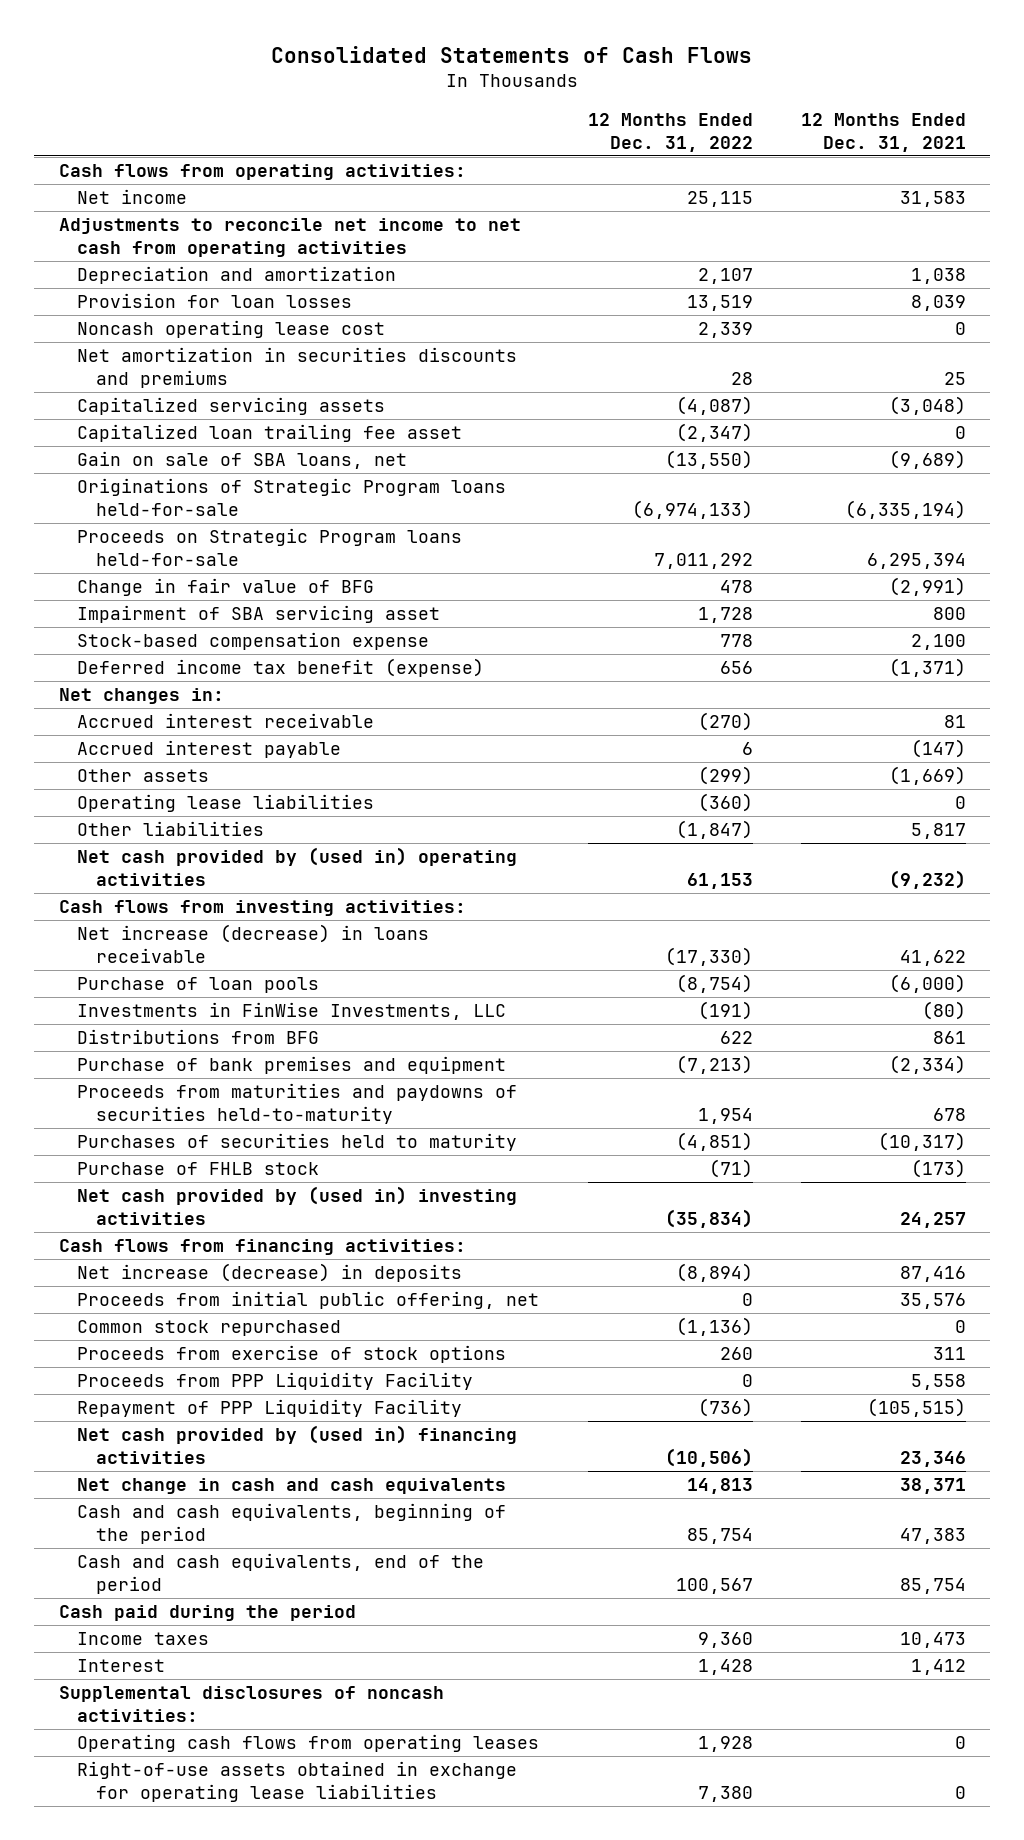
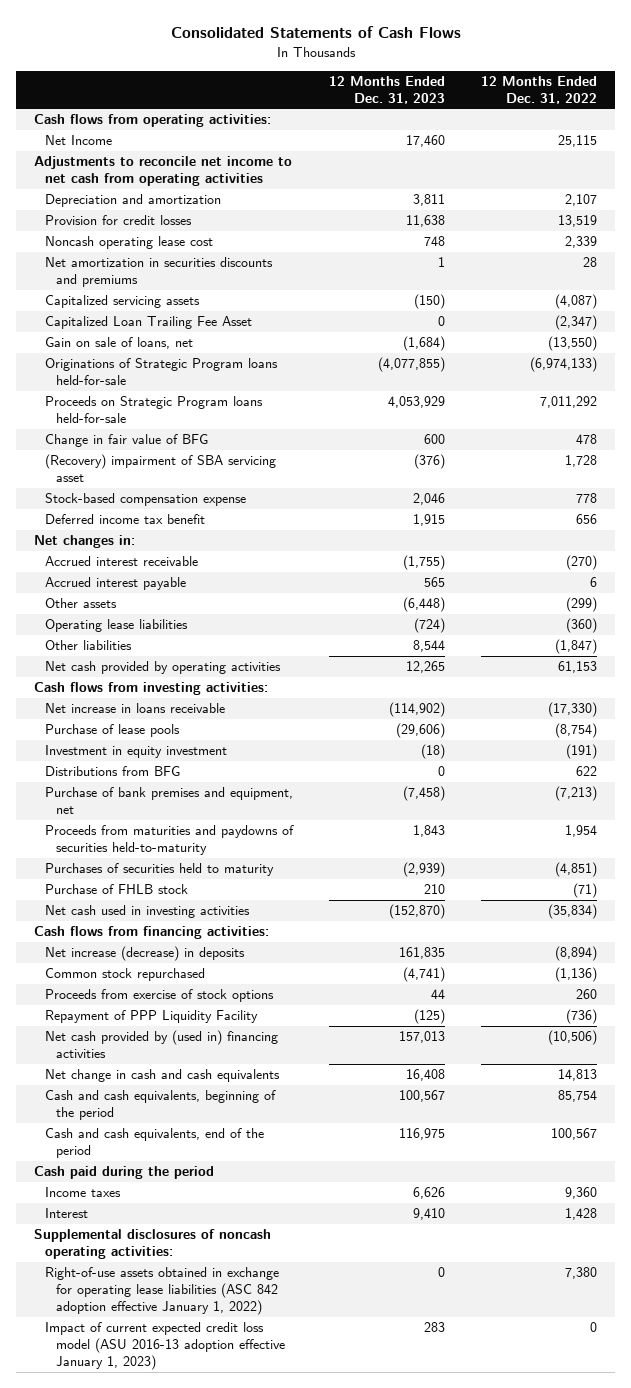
[800,112,966,152] 12 Months Ended Dec. 31, 2021 -> none
none -> [329,75,446,104] 12 Months Ended Dec. 31, 2023
[77,189,188,205] Net income -> [45,135,113,146] Net Income
[77,293,353,309] Provision for loan losses -> [45,215,193,226] Provision for credit losses
[77,424,463,443] Capitalized loan trailing fee asset -> [45,316,253,330] Capitalized Loan Trailing Fee Asset
[77,451,408,470] Gain on sale of SBA loans, net -> [45,337,194,350] Gain on sale of loans, net
[77,605,441,624] Impairment of SBA servicing asset -> [45,454,277,483] (Recovery) impairment of SBA servicing asset
[77,658,485,678] Deferred income tax benefit (expense) -> [45,514,206,525] Deferred income tax benefit
[77,847,518,887] Net cash provided by (used in) operating activities -> [45,661,282,675] Net cash provided by operating activities
[77,924,430,964] Net increase (decrease) in loans receivable -> [45,703,226,714] Net increase in loans receivable
[77,977,320,994] Purchase of loan pools -> [45,724,181,738] Purchase of lease pools
[77,1002,507,1021] Investments in FinWise Investments, LLC -> [45,745,228,759] Investment in equity investment
[77,1056,507,1075] Purchase of bank premises and equipment -> [45,787,294,815] Purchase of bank premises and equipment, net
[77,1186,518,1226] Net cash provided by (used in) investing activities -> [45,905,251,919] Net cash used in investing activities
[77,1291,540,1310] Proceeds from initial public offering, net -> none
[77,1372,474,1391] Proceeds from PPP Liquidity Facility -> none
[77,1734,540,1753] Operating cash flows from operating leases -> none
[58,1686,444,1723] Supplemental disclosures of noncash activities: -> [34,1229,272,1260] Supplemental disclosures of noncash operating activities:
[77,1761,518,1803] Right-of-use assets obtained in exchange for operating lease liabilities -> [45,1267,280,1316] Right-of-use assets obtained in exchange for operating lease liabilities (ASC 842 adoption effective January 1, 2022)
none -> [45,1322,286,1371] Impact of current expected credit loss model (ASU 2016-13 adoption effective January 1, 2023)

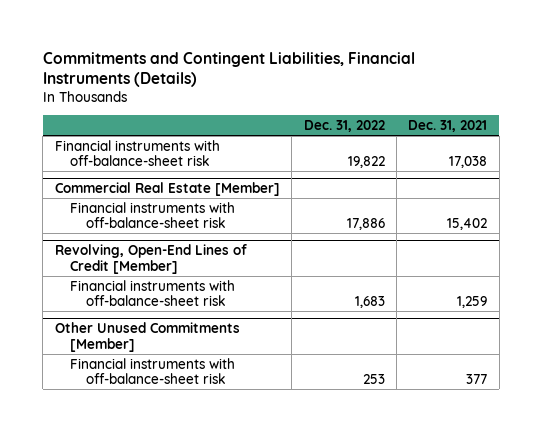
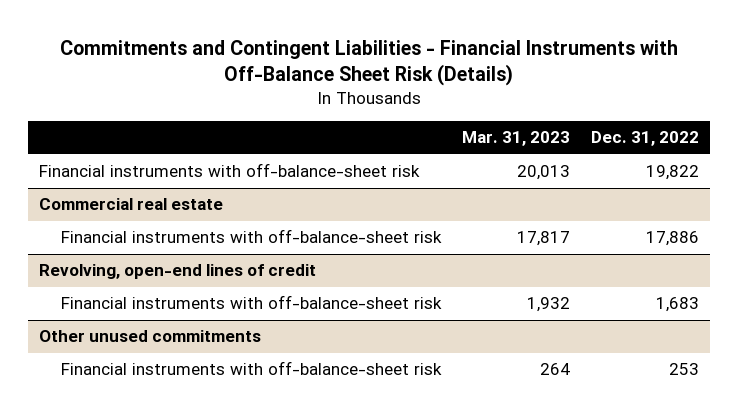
[42,51,415,88] Commitments and Contingent Liabilities, Financial Instruments (Details) -> [59,39,678,86] Commitments and Contingent Liabilities - Financial Instruments with Off-Balance Sheet Risk (Details)
[408,120,488,133] Dec. 31, 2021 -> none
none -> [461,131,570,147] Mar. 31, 2023
[54,182,280,197] Commercial Real Estate [Member] -> [38,198,223,211] Commercial real estate
[54,244,247,274] Revolving, Open-End Lines of Credit [Member] -> [38,264,316,280] Revolving, open-end lines of credit
[54,322,240,352] Other Unused Commitments [Member] -> [38,330,261,343] Other unused commitments

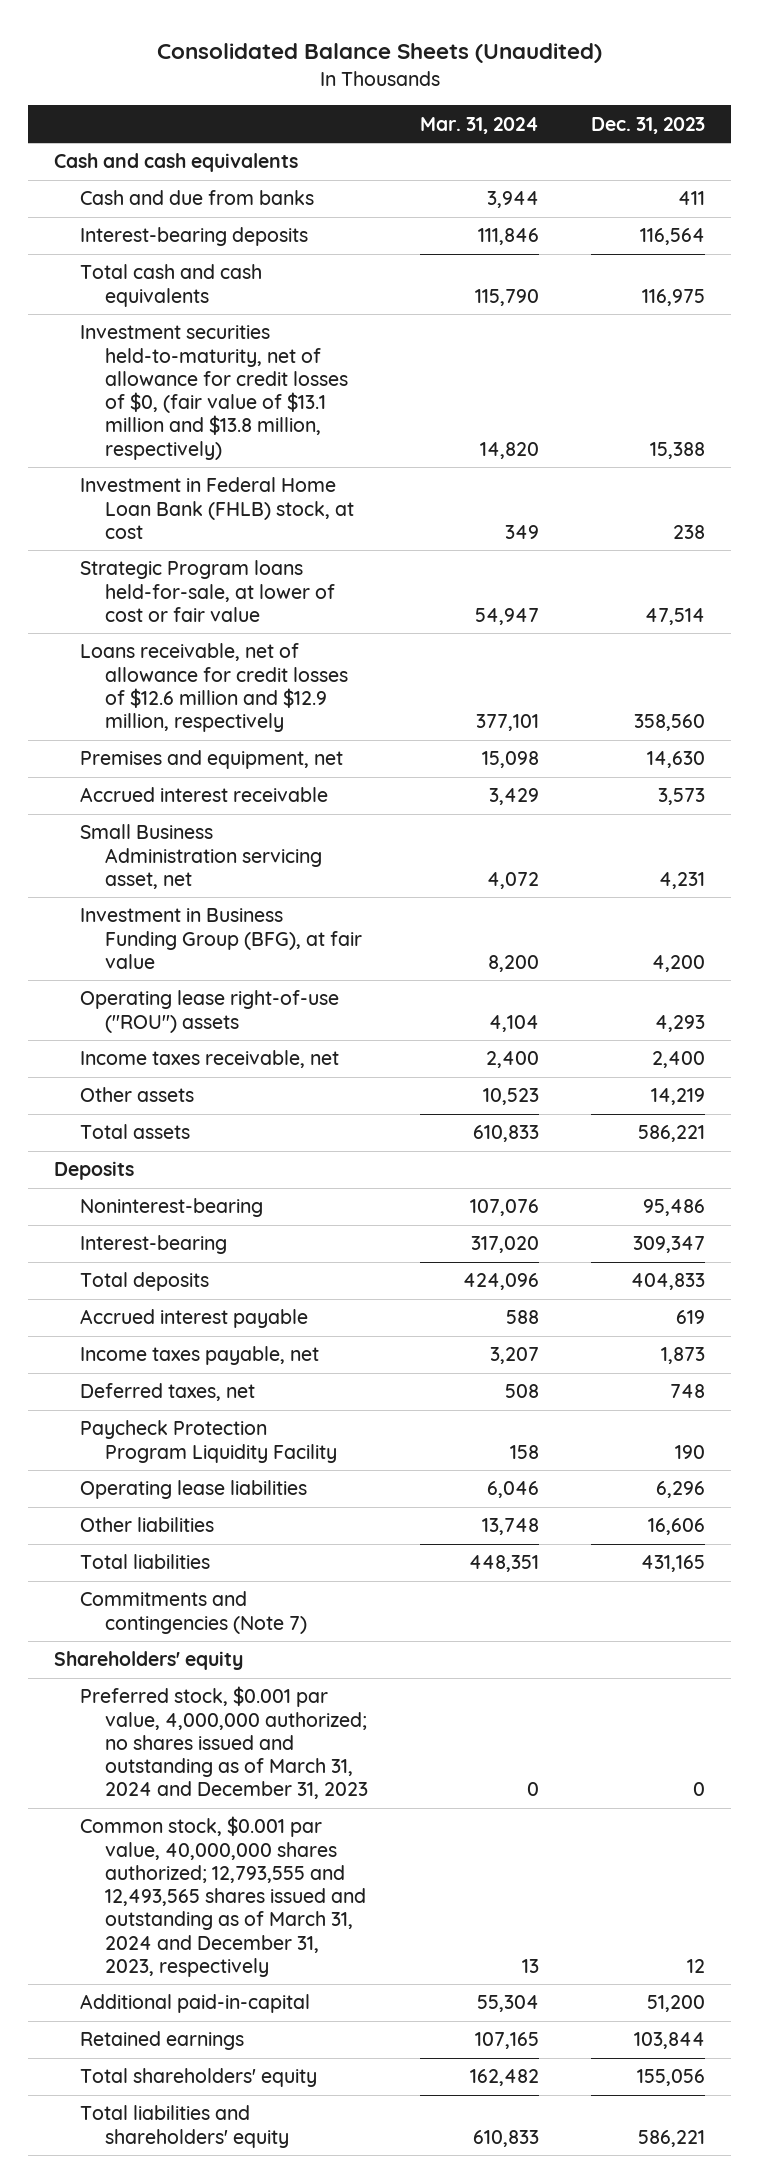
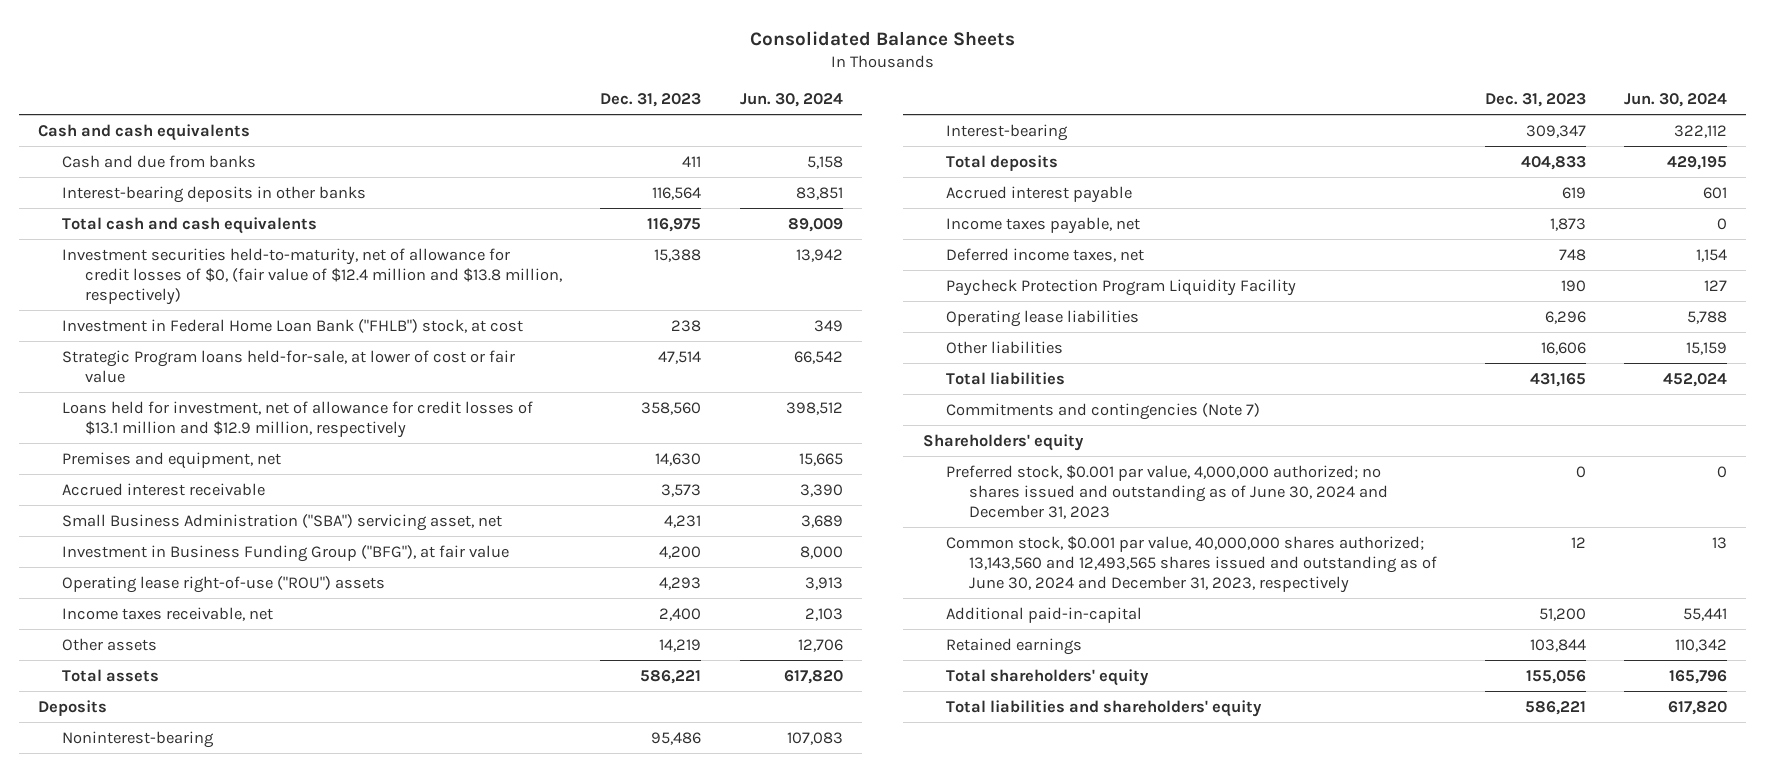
[156,43,602,64] Consolidated Balance Sheets (Unaudited) -> [749,30,1015,46] Consolidated Balance Sheets
[419,116,539,134] Mar. 31, 2024 -> none
none -> [739,93,843,108] Jun. 30, 2024
[79,227,308,247] Interest-bearing deposits -> [61,185,366,203] Interest-bearing deposits in other banks
[79,325,348,460] Investment securities held-to-maturity, net of allowance for credit losses of $0, (fair value of $13.1 million and $13.8 million, respectively) -> [61,247,563,305] Investment securities held-to-maturity, net of allowance for credit losses of $0, (fair value of $12.4 million and $13.8 million, respectively)
[79,477,354,539] Investment in Federal Home Loan Bank (FHLB) stock, at cost -> [61,318,523,333] Investment in Federal Home Loan Bank ("FHLB") stock, at cost
[79,643,348,733] Loans receivable, net of allowance for credit losses of $12.6 million and $12.9 million, respectively -> [61,400,533,438] Loans held for investment, net of allowance for credit losses of $13.1 million and $12.9 million, respectively
[79,824,322,889] Small Business Administration servicing asset, net -> [61,513,502,531] Small Business Administration ("SBA") servicing asset, net
[79,908,362,969] Investment in Business Funding Group (BFG), at fair value -> [61,544,509,562] Investment in Business Funding Group ("BFG"), at fair value
[79,1383,255,1402] Deferred taxes, net -> [945,247,1144,262] Deferred income taxes, net
[79,1686,368,1800] Preferred stock, $0.001 par value, 4,000,000 authorized; no shares issued and outstanding as of March 31, 2024 and December 31, 2023 -> [945,464,1389,519] Preferred stock, $0.001 par value, 4,000,000 authorized; no shares issued and outstanding as of June 30, 2024 and December 31, 2023
[79,1816,366,1977] Common stock, $0.001 par value, 40,000,000 shares authorized; 12,793,555 and 12,493,565 shares issued and outstanding as of March 31, 2024 and December 31, 2023, respectively -> [945,535,1438,593] Common stock, $0.001 par value, 40,000,000 shares authorized; 13,143,560 and 12,493,565 shares issued and outstanding as of June 30, 2024 and December 31, 2023, respectively

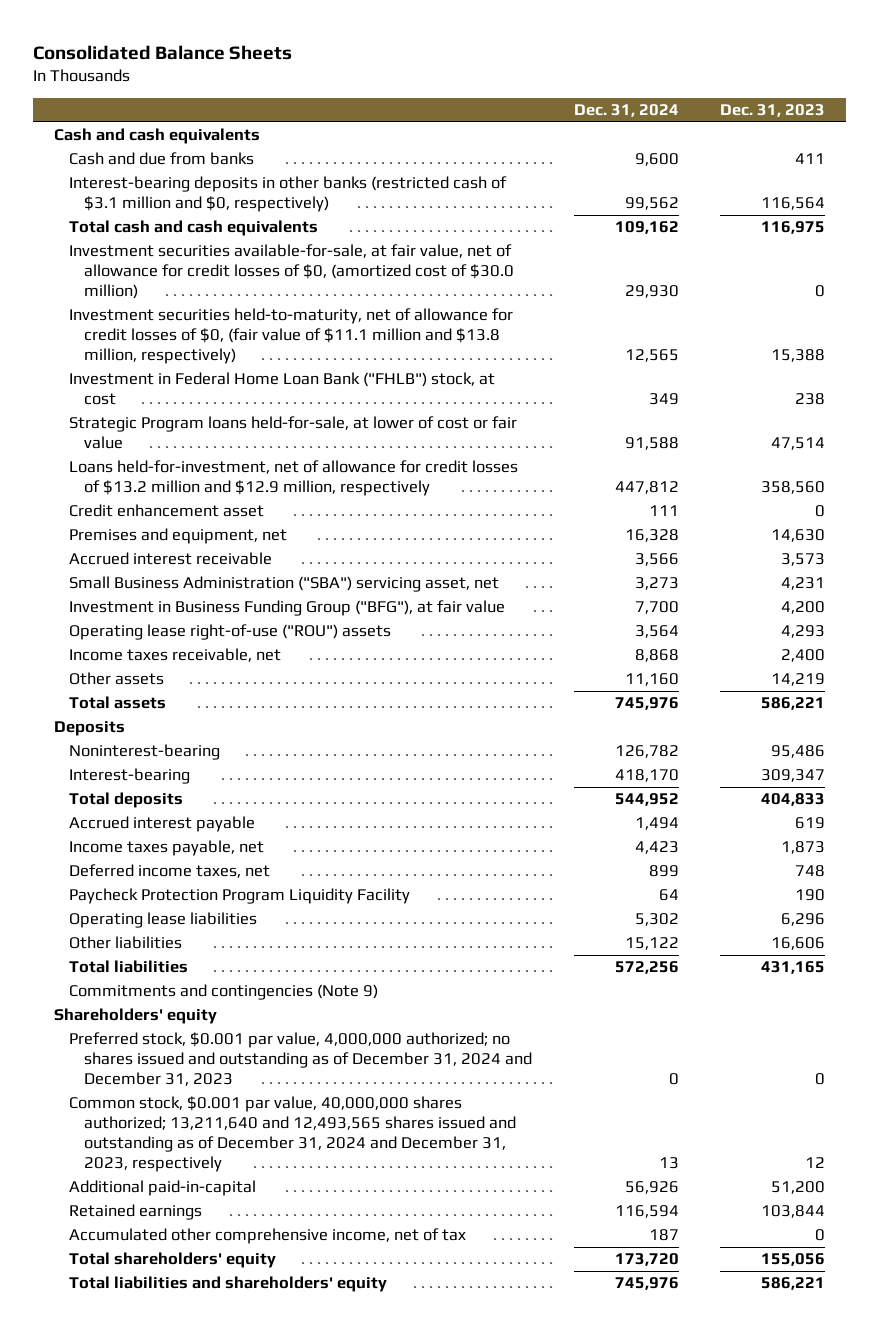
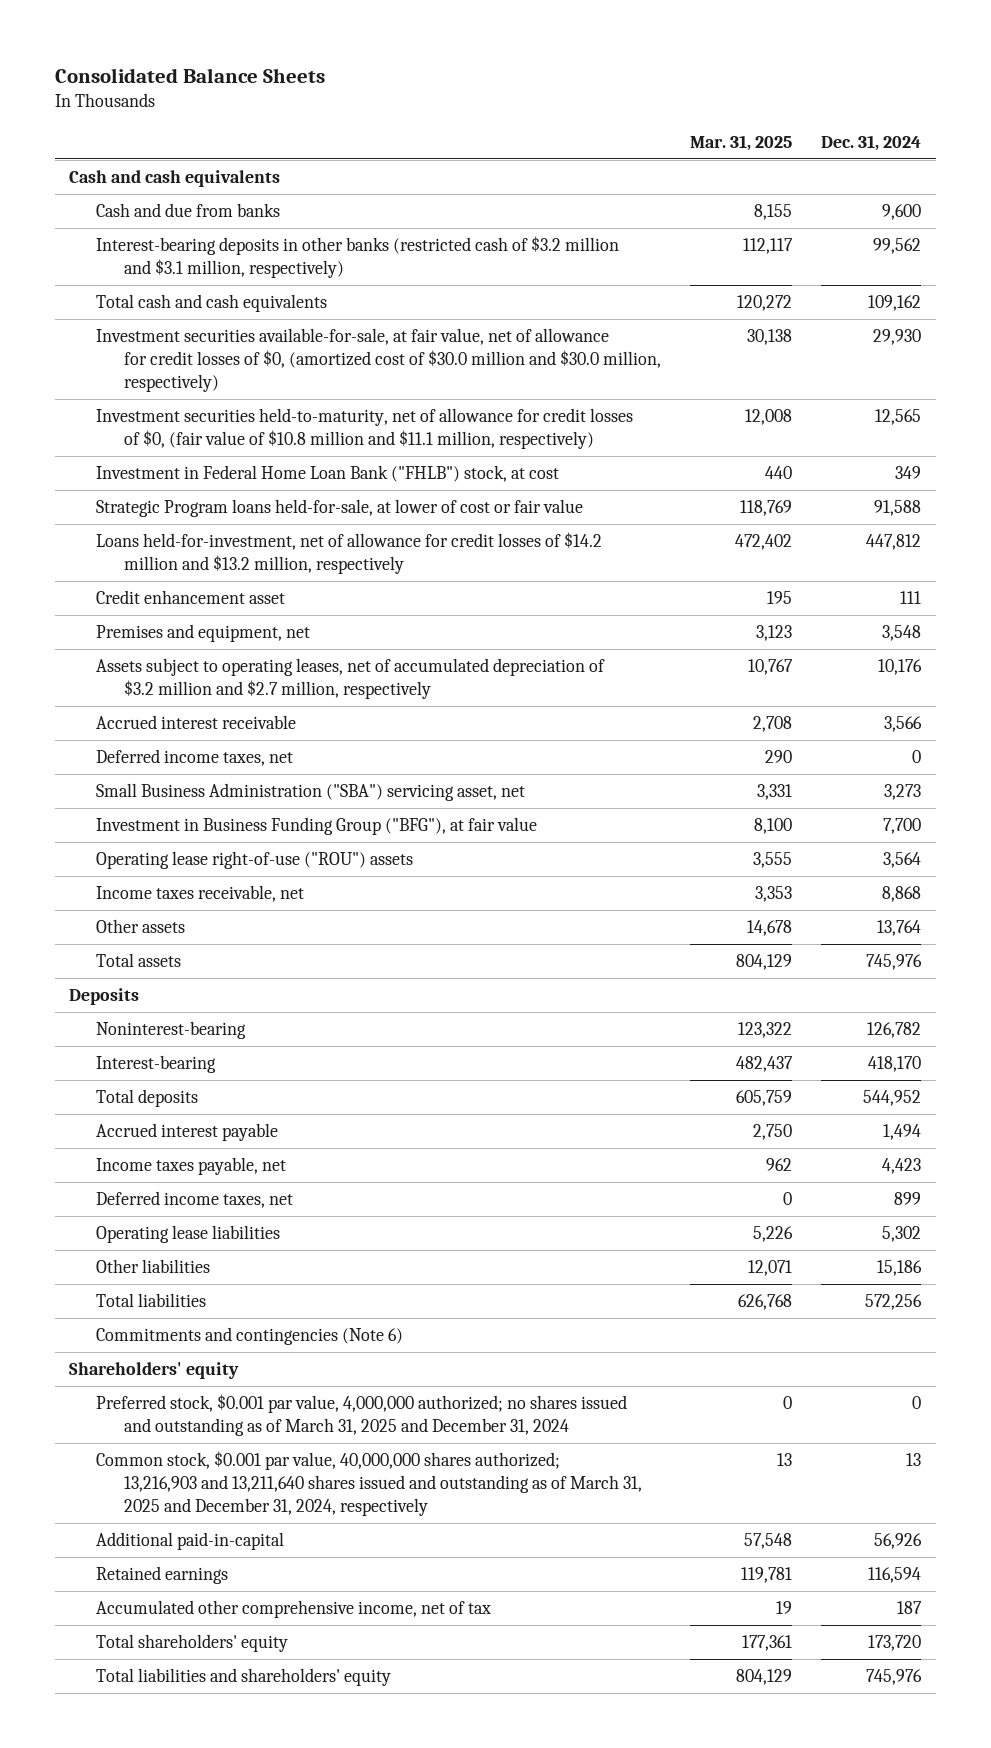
[720,104,826,118] Dec. 31, 2023 -> none
none -> [690,135,793,152] Mar. 31, 2025
[68,176,507,213] Interest-bearing deposits in other banks (restricted cash of $3.1 million and $0, respectively) -> [96,236,620,279] Interest-bearing deposits in other banks (restricted cash of $3.2 million and $3.1 million, respectively)
[68,244,514,300] Investment securities available-for-sale, at fair value, net of allowance for credit losses of $0, (amortized cost of $30.0 million) -> [96,328,661,393] Investment securities available-for-sale, at fair value, net of allowance for credit losses of $0, (amortized cost of $30.0 million and $30.0 million, respectively)
[68,308,513,365] Investment securities held-to-maturity, net of allowance for credit losses of $0, (fair value of $11.1 million and $13.8 million, respectively) -> [96,408,634,450] Investment securities held-to-maturity, net of allowance for credit losses of $0, (fair value of $10.8 million and $11.1 million, respectively)
[68,460,518,497] Loans held-for-investment, net of allowance for credit losses of $13.2 million and $12.9 million, respectively -> [96,532,603,575] Loans held-for-investment, net of allowance for credit losses of $14.2 million and $13.2 million, respectively
[624,529,679,543] 16,328 -> [882,625,922,642] 3,548
none -> [96,658,606,700] Assets subject to operating leases, net of accumulated depreciation of $3.2 million and $2.7 million, respectively
none -> [96,749,294,767] Deferred income taxes, net
[624,673,679,687] 11,160 -> [877,920,922,937] 13,764
[68,888,410,905] Paycheck Protection Program Liquidity Facility -> none
[624,937,679,951] 15,122 -> [877,1260,923,1277] 15,186
[68,984,378,1001] Commitments and contingencies (Note 9) -> [96,1327,404,1346] Commitments and contingencies (Note 6)
[68,1032,532,1087] Preferred stock, $0.001 par value, 4,000,000 authorized; no shares issued and outstanding as of December 31, 2024 and December 31, 2023 -> [96,1394,628,1437] Preferred stock, $0.001 par value, 4,000,000 authorized; no shares issued and outstanding as of March 31, 2025 and December 31, 2024
[68,1096,516,1173] Common stock, $0.001 par value, 40,000,000 shares authorized; 13,211,640 and 12,493,565 shares issued and outstanding as of December 31, 2024 and December 31, 2023, respectively -> [96,1451,642,1517] Common stock, $0.001 par value, 40,000,000 shares authorized; 13,216,903 and 13,211,640 shares issued and outstanding as of March 31, 2025 and December 31, 2024, respectively

